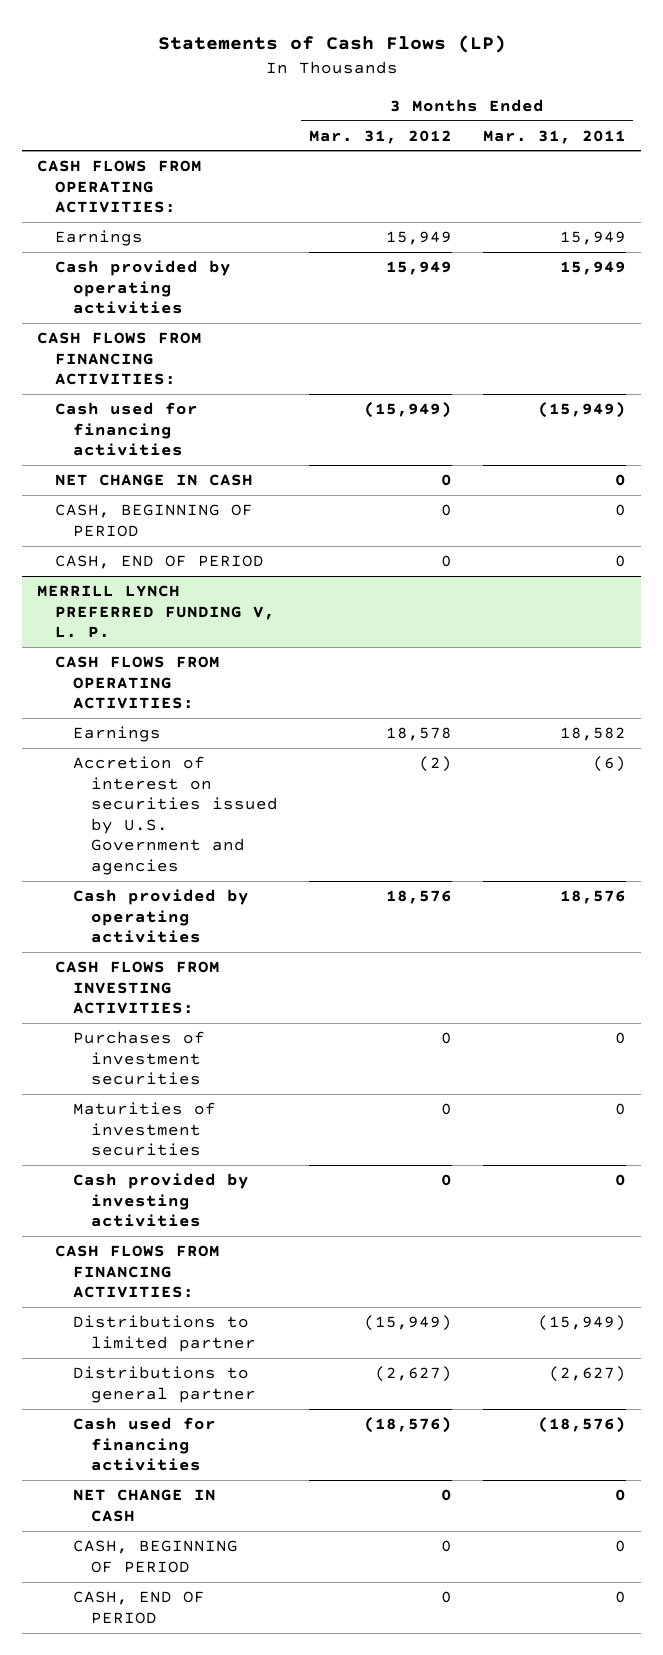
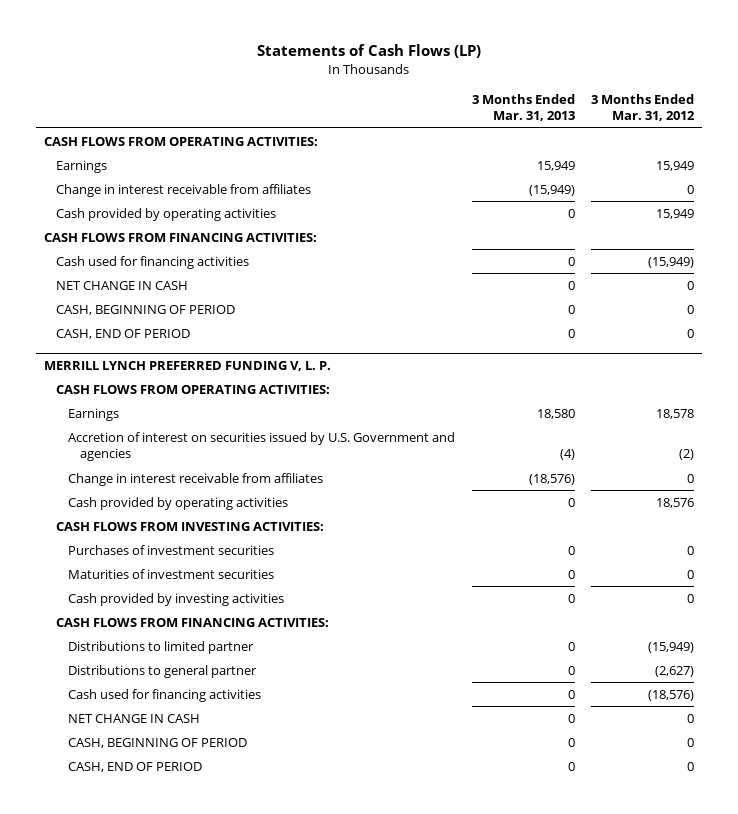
[482,129,626,144] Mar. 31, 2011 -> none
none -> [471,93,575,122] 3 Months Ended Mar. 31, 2013
none -> [56,183,312,197] Change in interest receivable from affiliates
none -> [68,472,324,486] Change in interest receivable from affiliates

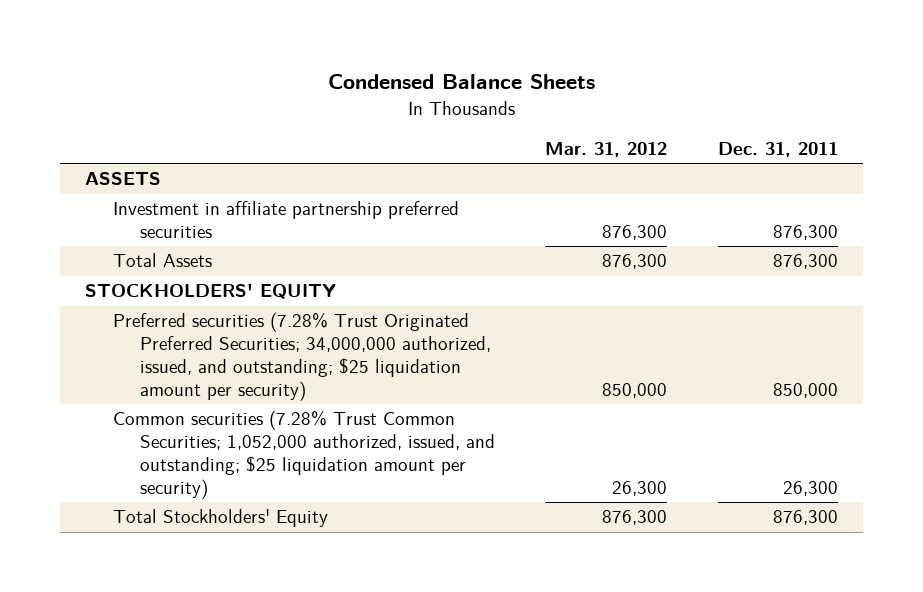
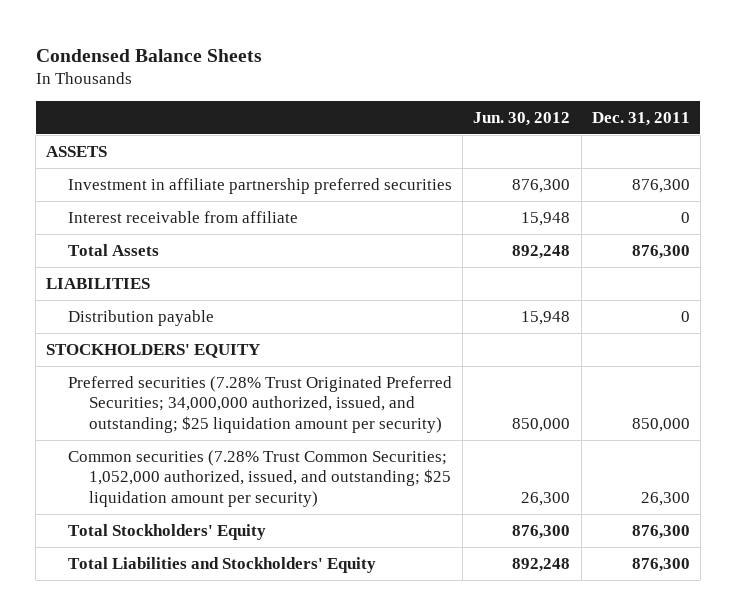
[545,141,668,157] Mar. 31, 2012 -> none
none -> [473,111,571,126] Jun. 30, 2012
none -> [67,210,298,223] Interest receivable from affiliate
none -> [46,277,151,289] LIABILITIES
none -> [67,309,214,326] Distribution payable
none -> [67,556,376,573] Total Liabilities and Stockholders' Equity

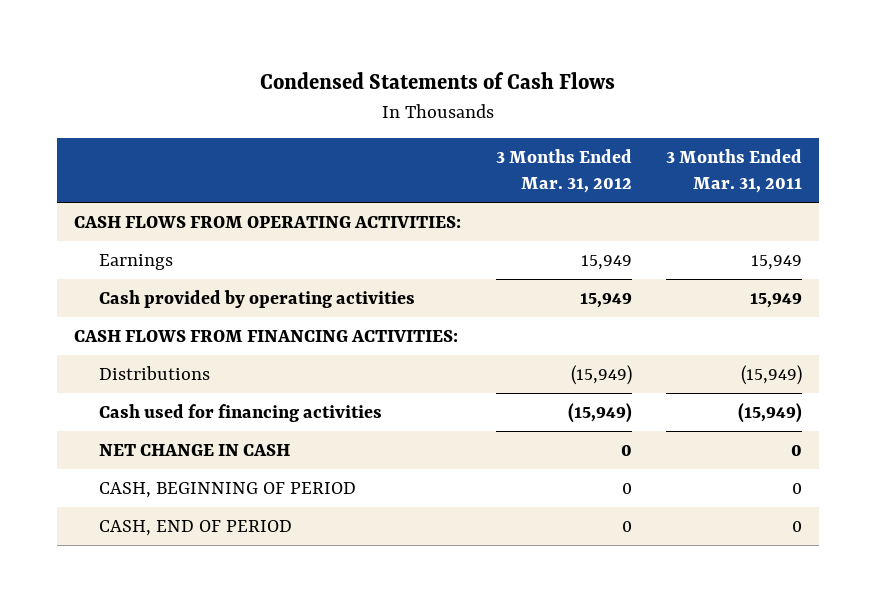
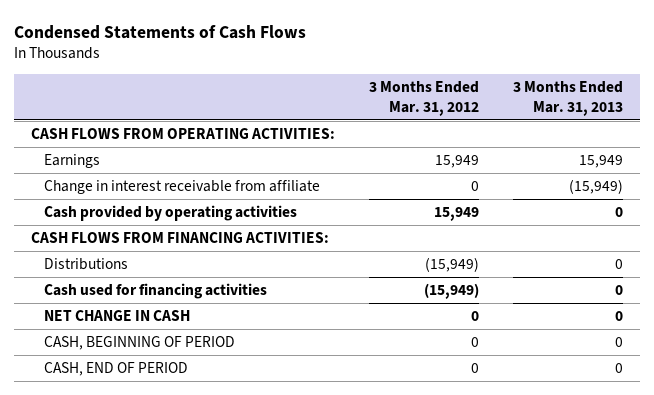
[666,149,803,194] 3 Months Ended Mar. 31, 2011 -> none
none -> [513,80,624,116] 3 Months Ended Mar. 31, 2013
none -> [44,180,321,195] Change in interest receivable from affiliate

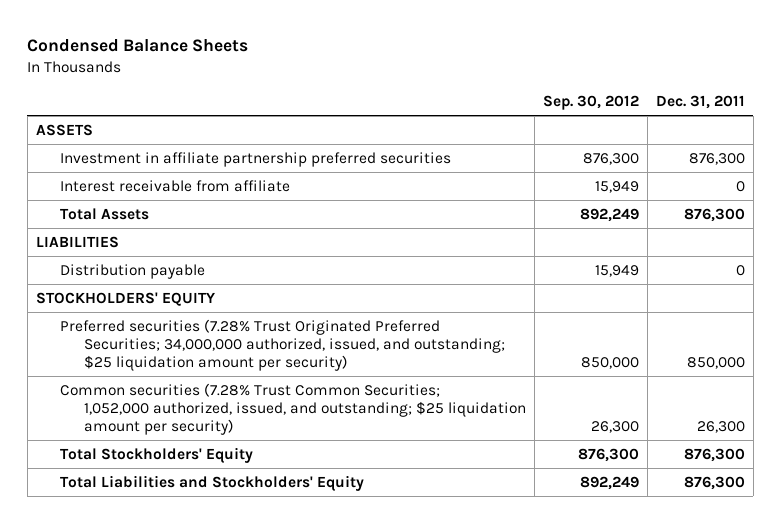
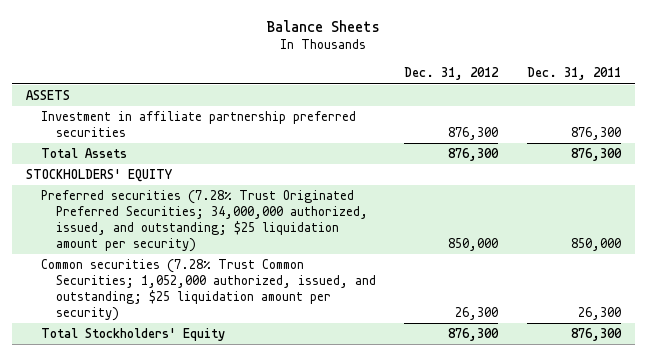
[27,39,249,53] Condensed Balance Sheets -> [266,19,381,32] Balance Sheets
[542,95,639,111] Sep. 30, 2012 -> none
none -> [404,67,500,81] Dec. 31, 2012
[59,179,290,192] Interest receivable from affiliate -> none
[35,235,119,248] LIABILITIES -> none
[59,263,205,279] Distribution payable -> none
[59,474,364,491] Total Liabilities and Stockholders' Equity -> none

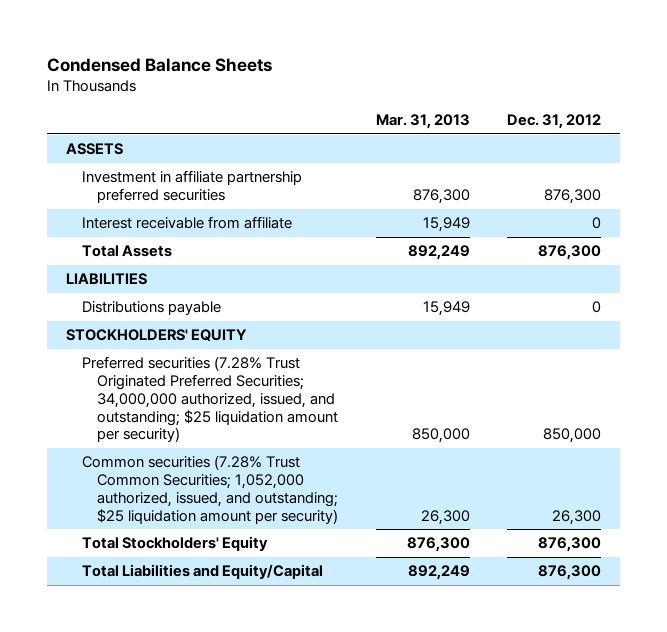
[266,19,381,32] Balance Sheets -> [47,57,273,72] Condensed Balance Sheets
[526,67,621,81] Dec. 31, 2011 -> none
none -> [375,114,470,130] Mar. 31, 2013
none -> [81,216,292,230] Interest receivable from affiliate
none -> [66,273,148,286] LIABILITIES
none -> [81,301,221,316] Distributions payable
none -> [81,564,323,580] Total Liabilities and Equity/Capital

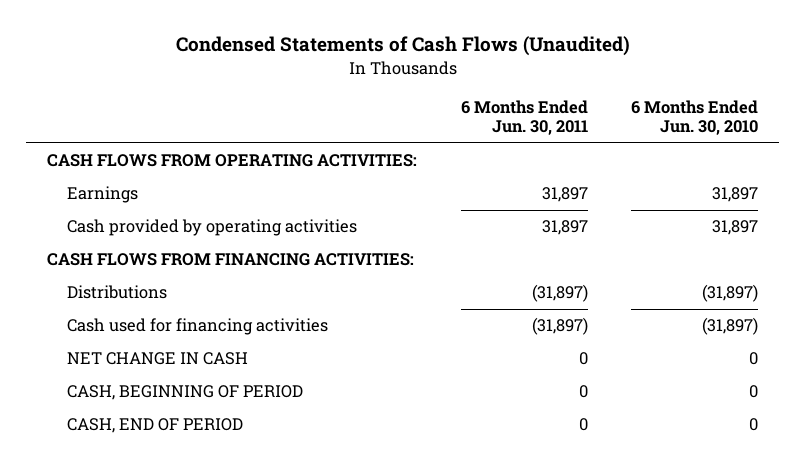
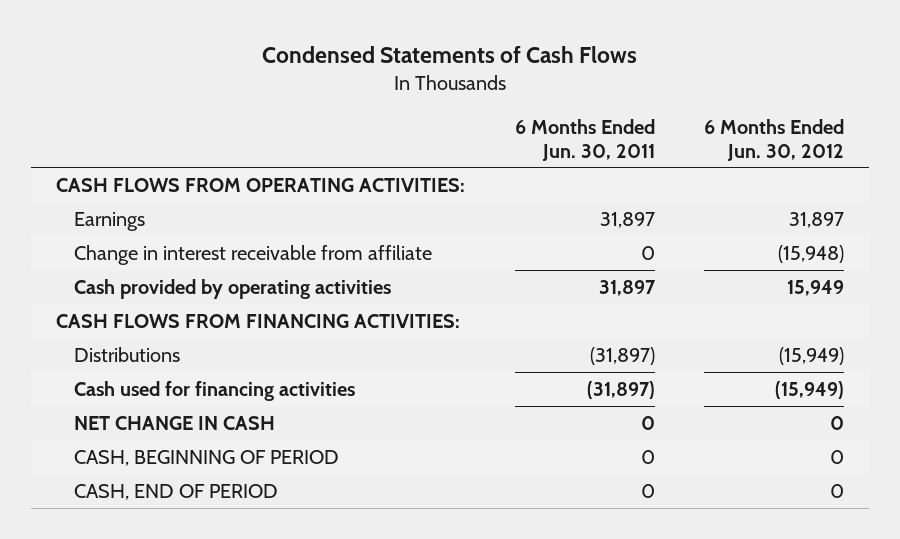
[175,36,630,57] Condensed Statements of Cash Flows (Unaudited) -> [262,45,638,63] Condensed Statements of Cash Flows
[630,99,758,136] 6 Months Ended Jun. 30, 2010 -> none
none -> [704,118,845,161] 6 Months Ended Jun. 30, 2012
none -> [73,244,432,265] Change in interest receivable from affiliate

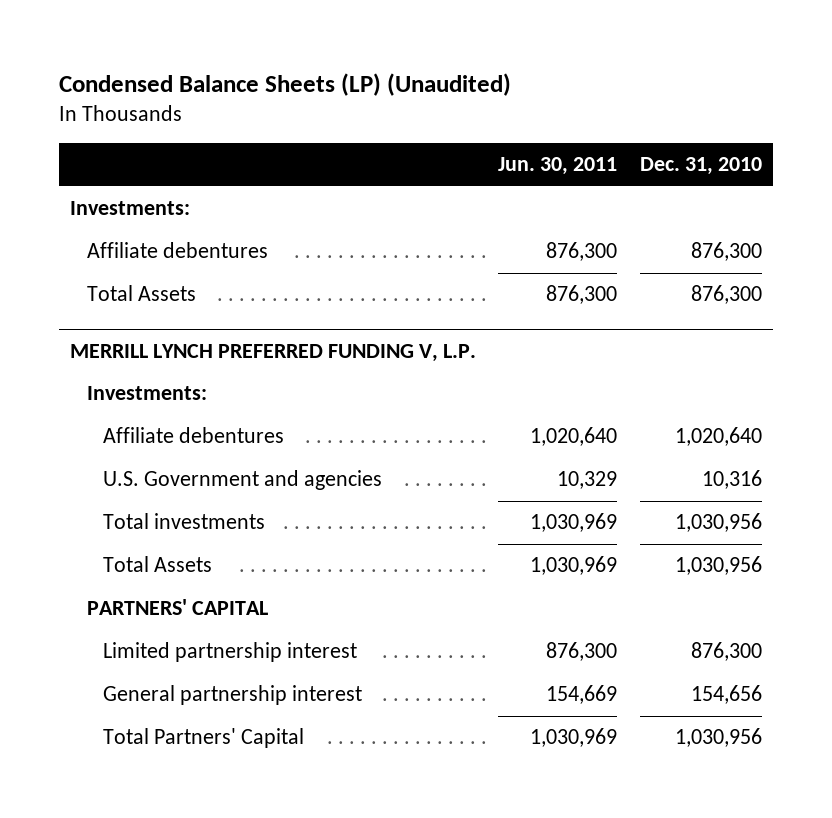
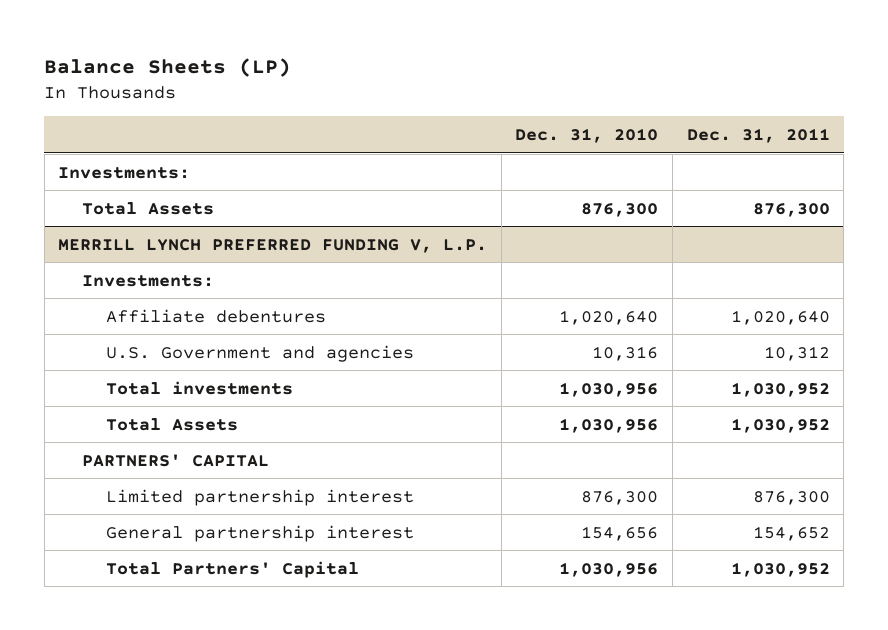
[58,73,511,97] Condensed Balance Sheets (LP) (Unaudited) -> [44,57,292,77] Balance Sheets (LP)
[498,157,618,176] Jun. 30, 2011 -> none
none -> [686,128,830,144] Dec. 31, 2011
[86,242,268,259] Affiliate debentures -> none

